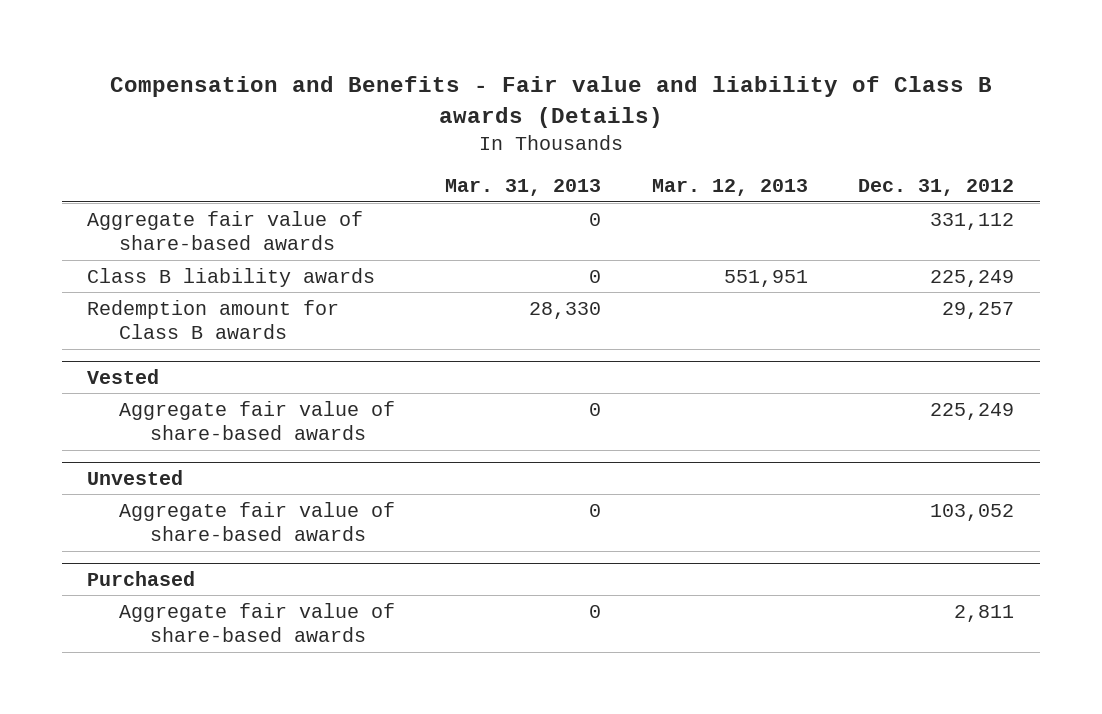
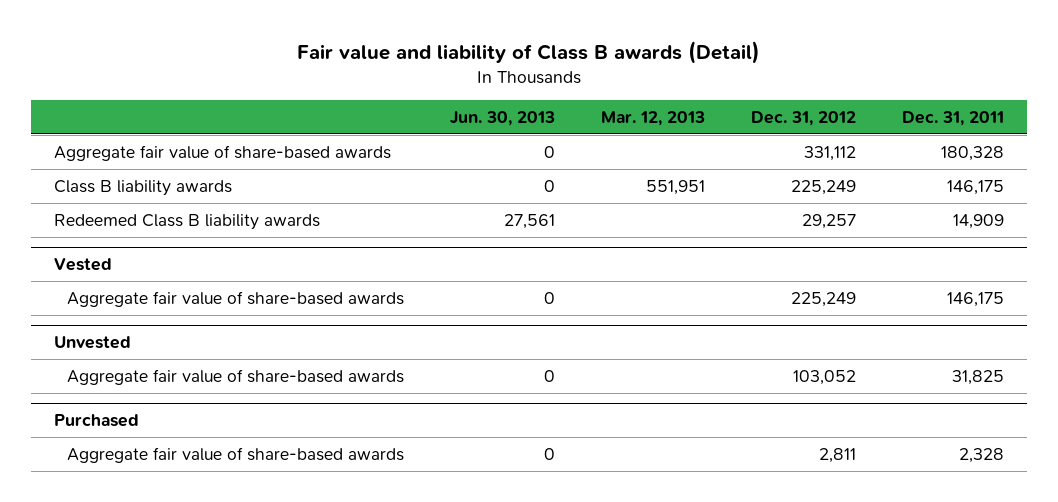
[109,76,992,129] Compensation and Benefits - Fair value and liability of Class B awards (Details) -> [297,40,761,64] Fair value and liability of Class B awards (Detail)
[445,179,602,197] Mar. 31, 2013 -> none
none -> [450,111,556,127] Jun. 30, 2013
none -> [901,111,1004,127] Dec. 31, 2011
[87,299,340,340] Redemption amount for Class B awards -> [54,213,321,230] Redeemed Class B liability awards

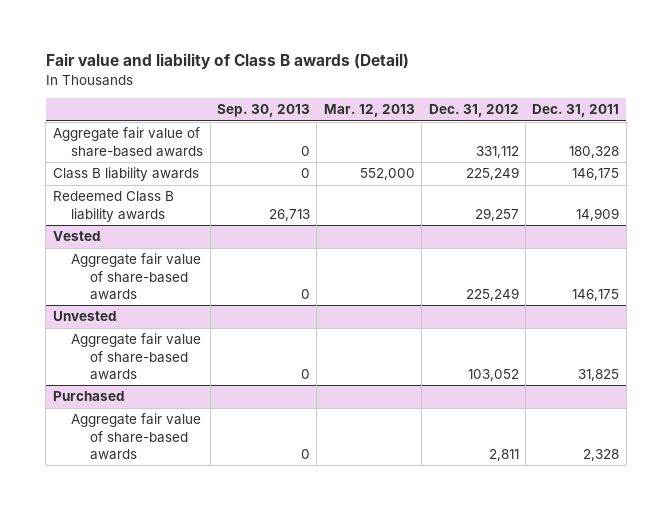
[450,111,556,127] Jun. 30, 2013 -> none
none -> [216,104,310,118] Sep. 30, 2013
[646,179,706,195] 551,951 -> [359,168,415,181] 552,000

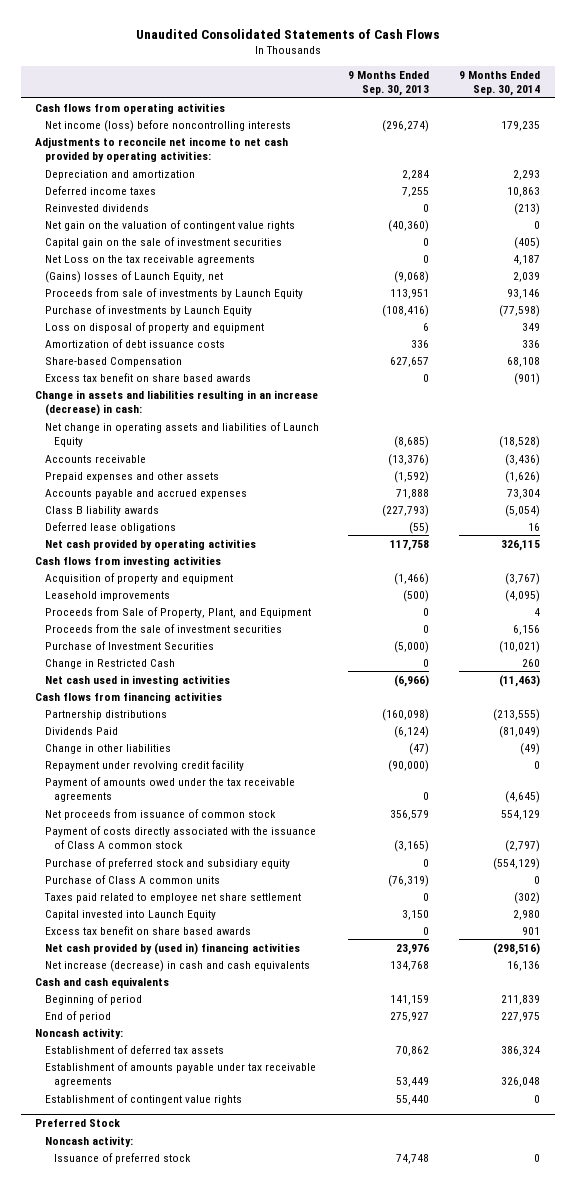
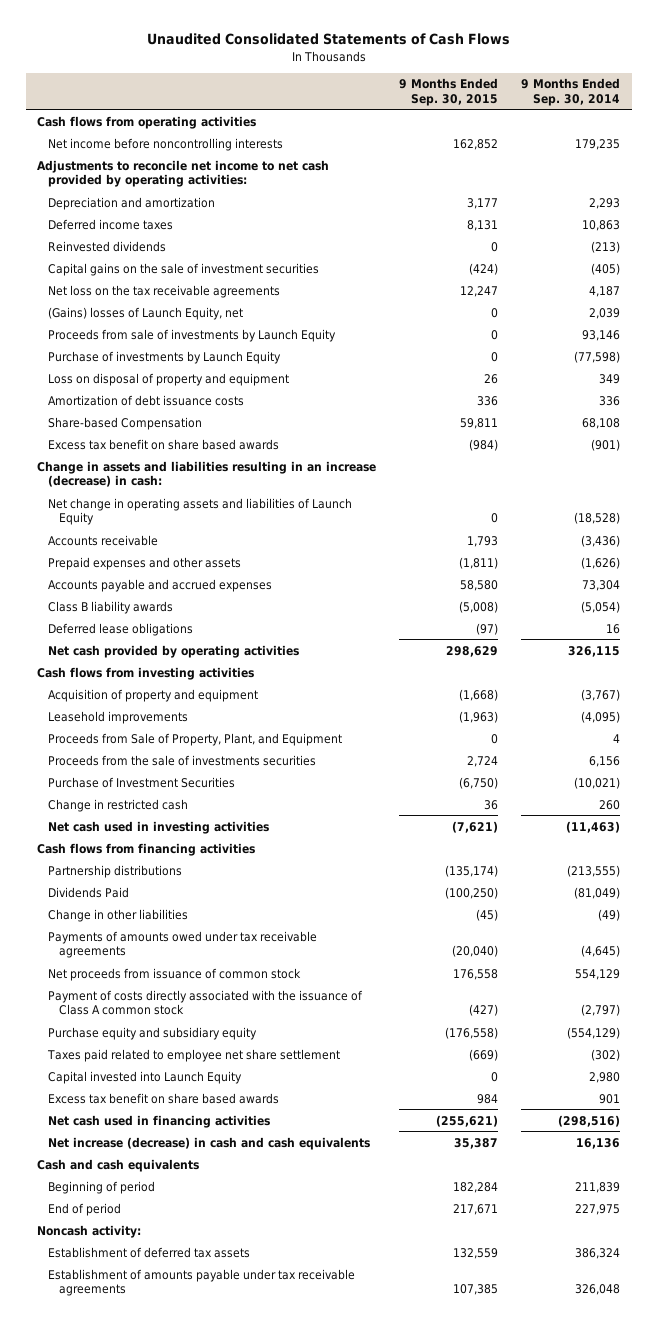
[348,70,430,97] 9 Months Ended Sep. 30, 2013 -> none
none -> [399,78,499,106] 9 Months Ended Sep. 30, 2015
[44,119,291,132] Net income (loss) before noncontrolling interests -> [48,137,284,151] Net income before noncontrolling interests
[44,219,295,231] Net gain on the valuation of contingent value rights -> none
[44,236,282,248] Capital gain on the sale of investment securities -> [48,262,320,276] Capital gains on the sale of investment securities
[44,254,255,265] Net Loss on the tax receivable agreements -> [48,284,281,298] Net loss on the tax receivable agreements
[44,623,282,633] Proceeds from the sale of investment securities -> [48,754,317,766] Proceeds from the sale of investments securities
[44,658,175,669] Change in Restricted Cash -> [48,798,189,812] Change in restricted cash
[44,759,244,771] Repayment under revolving credit facility -> none
[44,776,295,803] Payment of amounts owed under the tax receivable agreements -> [48,930,318,958] Payments of amounts owed under tax receivable agreements
[44,874,220,884] Purchase of Class A common units -> none
[44,857,290,869] Purchase of preferred stock and subsidiary equity -> [48,1026,258,1040] Purchase equity and subsidiary equity
[44,942,300,955] Net cash provided by (used in) financing activities -> [48,1114,271,1128] Net cash used in financing activities
[44,1093,242,1105] Establishment of contingent value rights -> none
[35,1119,121,1128] Preferred Stock -> none
[44,1135,133,1147] Noncash activity: -> none
[54,1152,192,1164] Issuance of preferred stock -> none

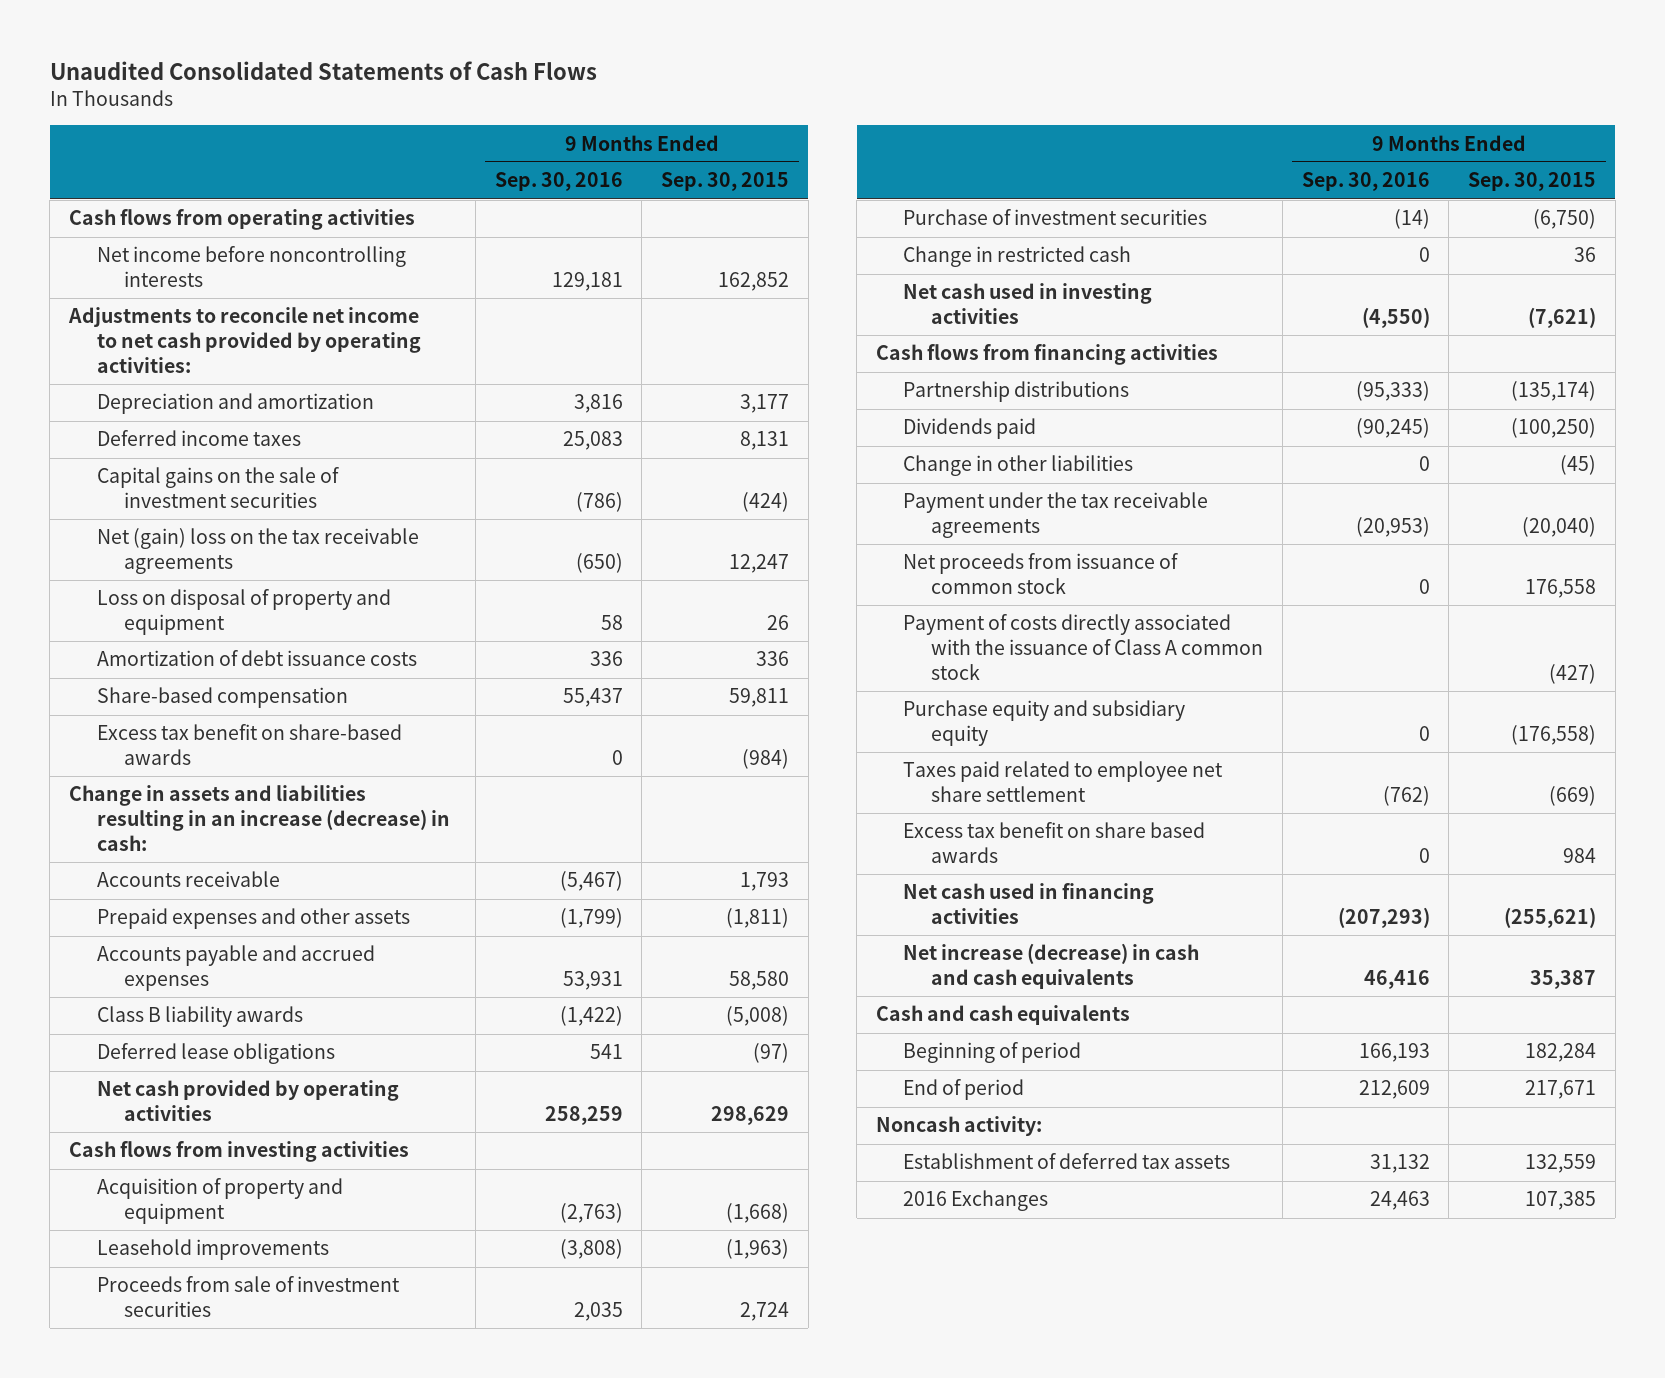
[521,78,621,106] 9 Months Ended Sep. 30, 2014 -> none
none -> [494,172,623,192] Sep. 30, 2016
[48,240,167,252] Reinvested dividends -> none
[48,306,244,320] (Gains) losses of Launch Equity, net -> none
[48,328,337,342] Proceeds from sale of investments by Launch Equity -> none
[48,350,282,364] Purchase of investments by Launch Equity -> none
[48,284,281,298] Net loss on the tax receivable agreements -> [96,528,419,575] Net (gain) loss on the tax receivable agreements
[48,416,203,430] Share-based Compensation -> [96,687,348,709] Share-based compensation
[48,438,280,450] Excess tax benefit on share based awards -> [96,724,402,766] Excess tax benefit on share-based awards
[48,497,353,525] Net change in operating assets and liabilities of Launch Equity -> none
[48,732,343,746] Proceeds from Sale of Property, Plant, and Equipment -> none
[48,754,317,766] Proceeds from the sale of investments securities -> [96,1276,400,1318] Proceeds from sale of investment securities
[48,776,236,788] Purchase of Investment Securities -> [903,209,1208,226] Purchase of investment securities
[48,886,130,898] Dividends Paid -> [903,418,1037,440] Dividends paid
[48,930,318,958] Payments of amounts owed under tax receivable agreements -> [903,492,1209,539] Payment under the tax receivable agreements
[48,1070,243,1084] Capital invested into Launch Equity -> none
[48,1268,356,1296] Establishment of amounts payable under tax receivable agreements -> [903,1190,1049,1212] 2016 Exchanges

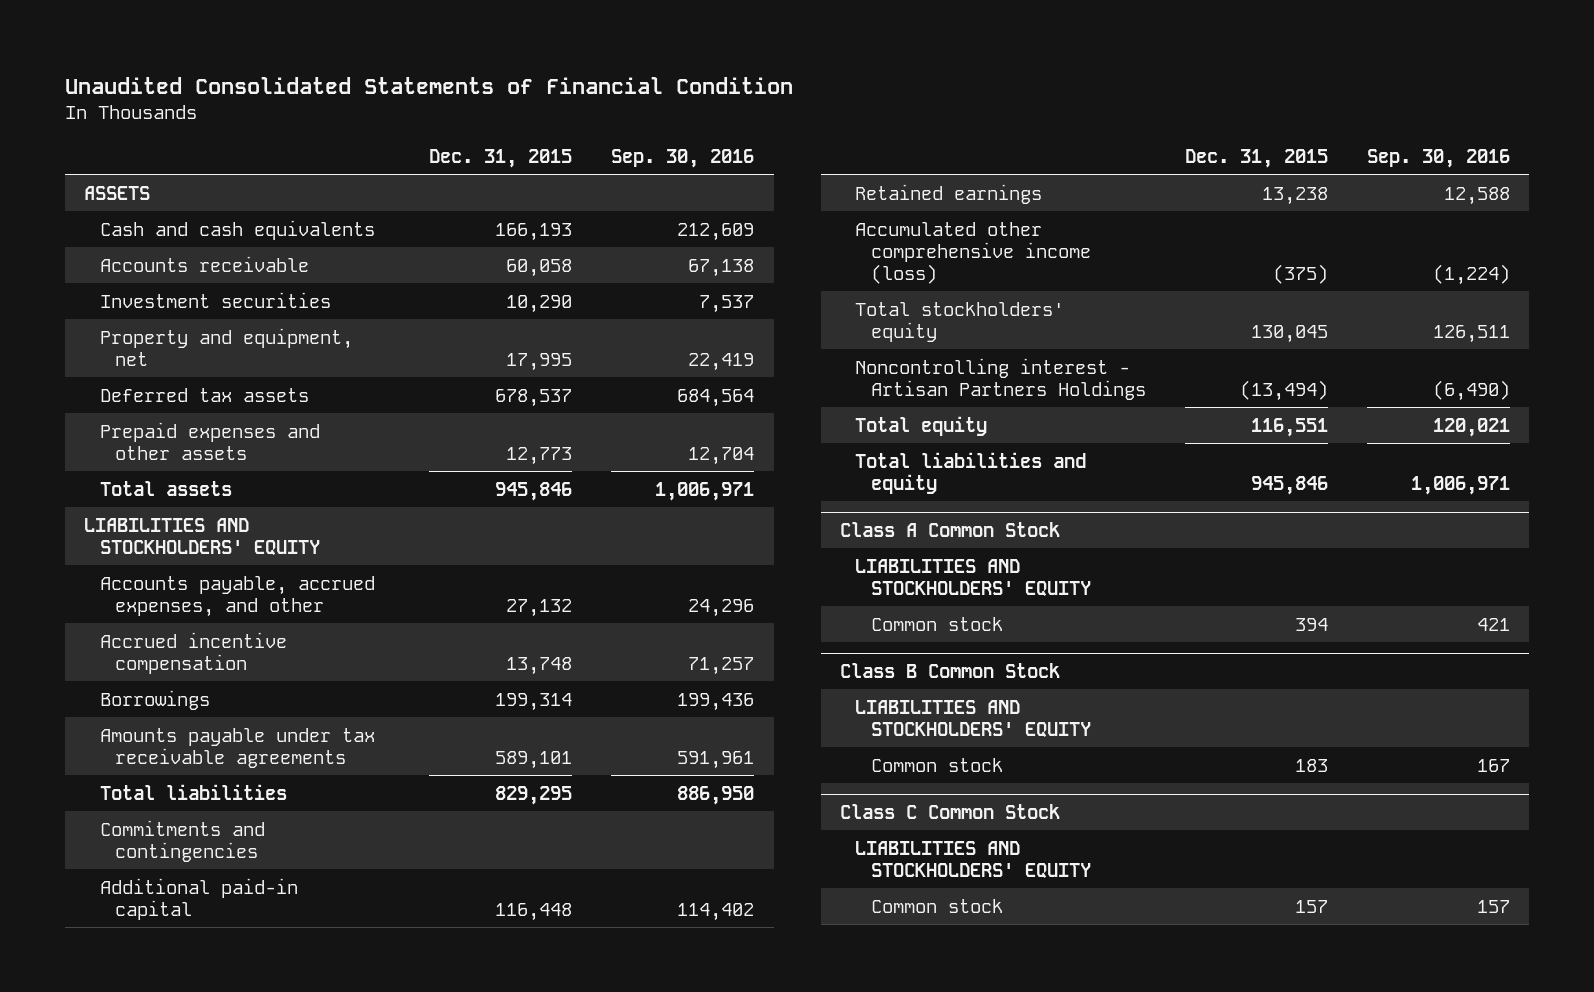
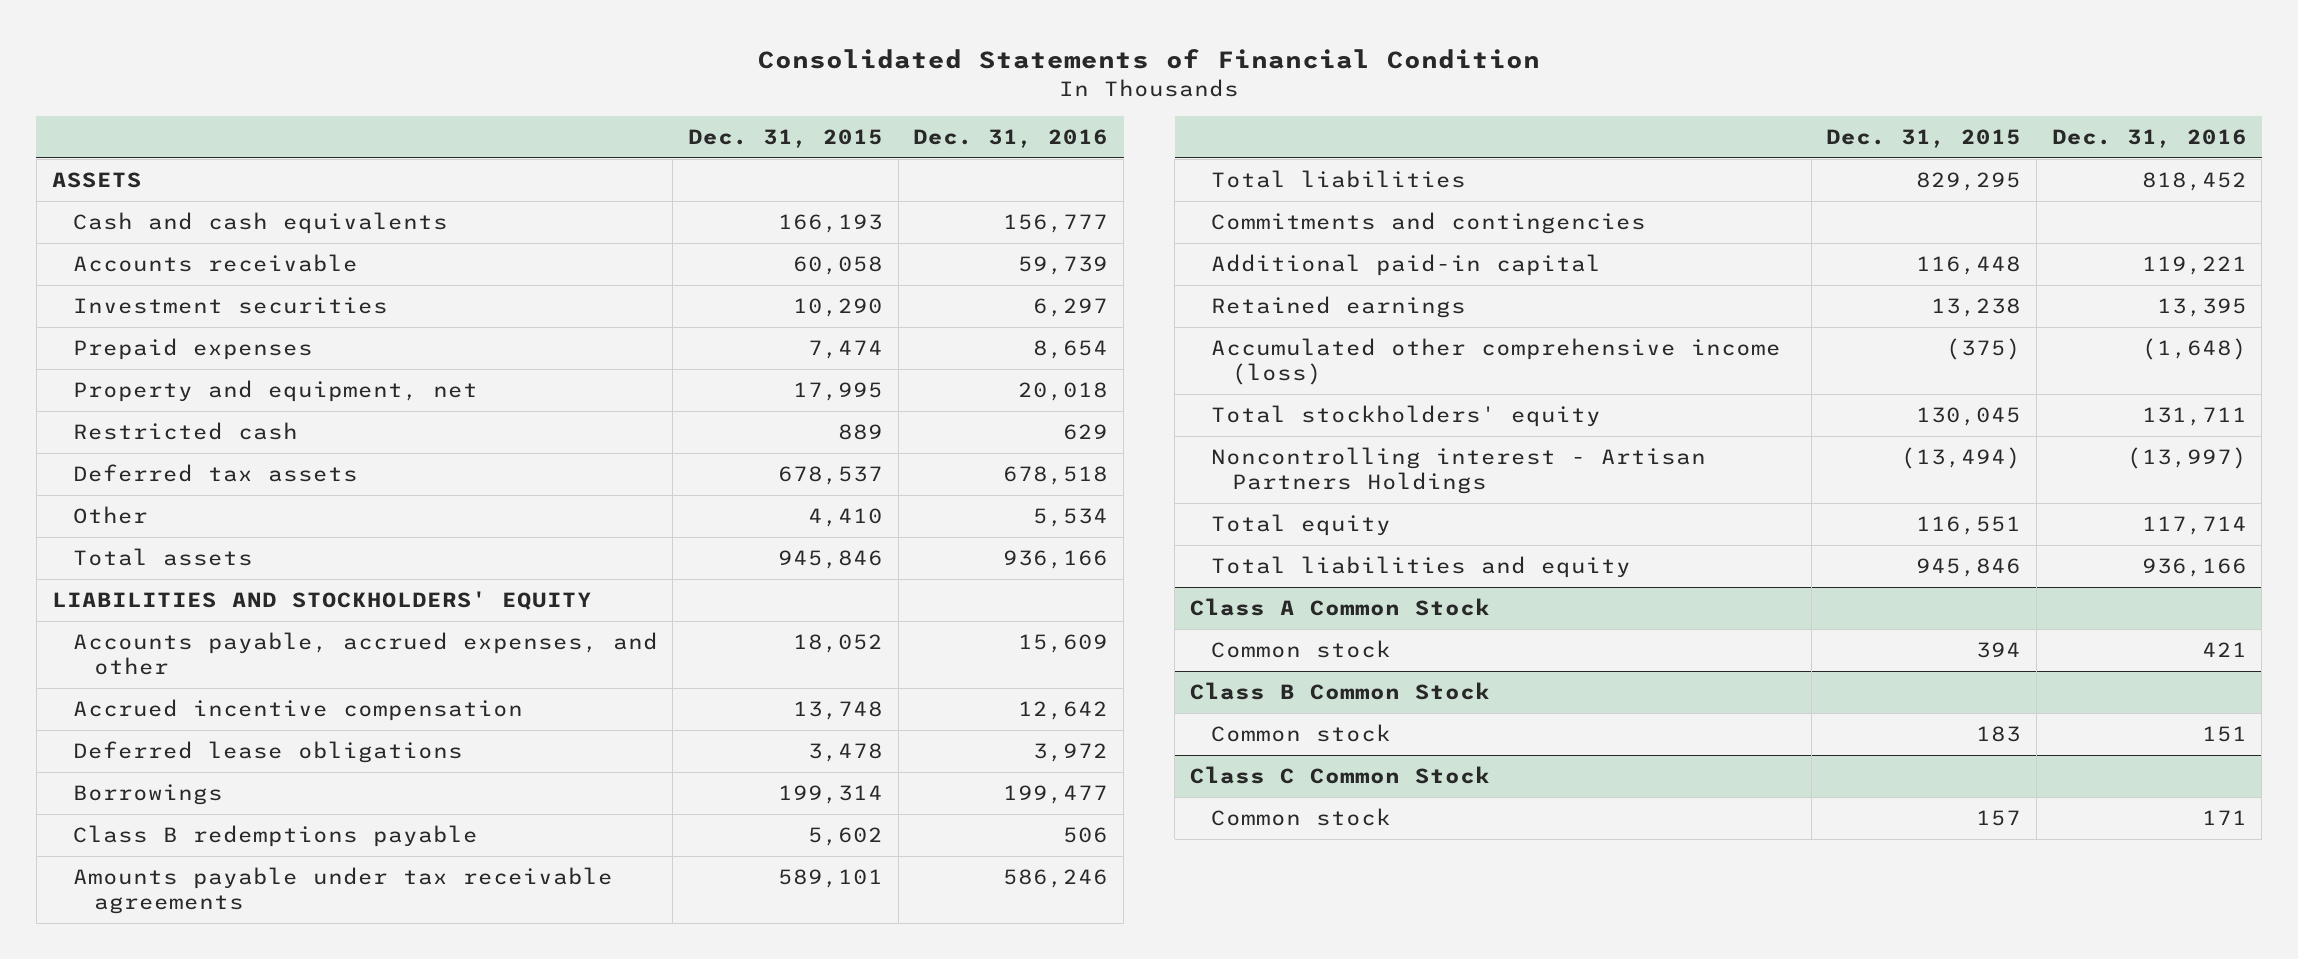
[64,76,793,94] Unaudited Consolidated Statements of Financial Condition -> [758,49,1541,70] Consolidated Statements of Financial Condition
[611,148,755,168] Sep. 30, 2016 -> none
none -> [913,129,1109,149] Dec. 31, 2016
none -> [72,338,313,361] Prepaid expenses
none -> [72,422,298,441] Restricted cash
[99,421,320,460] Prepaid expenses and other assets -> none
none -> [72,506,148,525] Other
[506,598,573,617] 27,132 -> [792,634,883,654] 18,052
none -> [72,741,463,764] Deferred lease obligations
none -> [72,825,478,848] Class B redemptions payable
[855,558,1091,596] LIABILITIES AND STOCKHOLDERS' EQUITY -> none
[855,699,1091,737] LIABILITIES AND STOCKHOLDERS' EQUITY -> none
[855,840,1091,878] LIABILITIES AND STOCKHOLDERS' EQUITY -> none

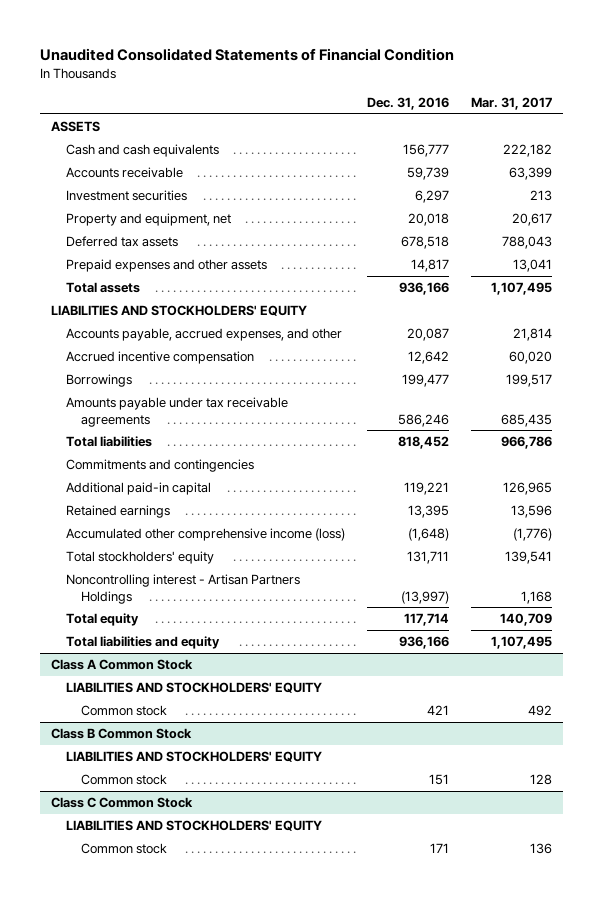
[758,49,1541,70] Consolidated Statements of Financial Condition -> [40,48,455,62] Unaudited Consolidated Statements of Financial Condition
[687,129,883,149] Dec. 31, 2015 -> none
none -> [471,97,553,111] Mar. 31, 2017
[72,338,313,361] Prepaid expenses -> none
[72,422,298,441] Restricted cash -> none
[72,506,148,525] Other -> none
none -> [66,259,268,273] Prepaid expenses and other assets
[1018,634,1109,654] 15,609 -> [407,328,450,342] 20,087
[72,741,463,764] Deferred lease obligations -> none
[72,825,478,848] Class B redemptions payable -> none
none -> [66,682,323,694] LIABILITIES AND STOCKHOLDERS' EQUITY
none -> [66,751,323,763] LIABILITIES AND STOCKHOLDERS' EQUITY
none -> [66,820,323,832] LIABILITIES AND STOCKHOLDERS' EQUITY

